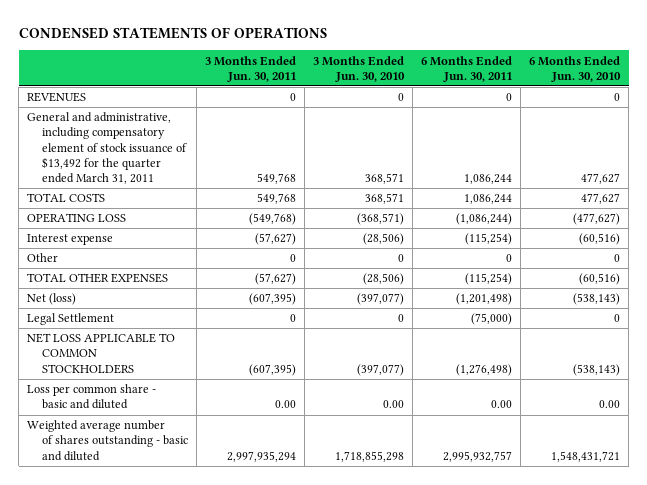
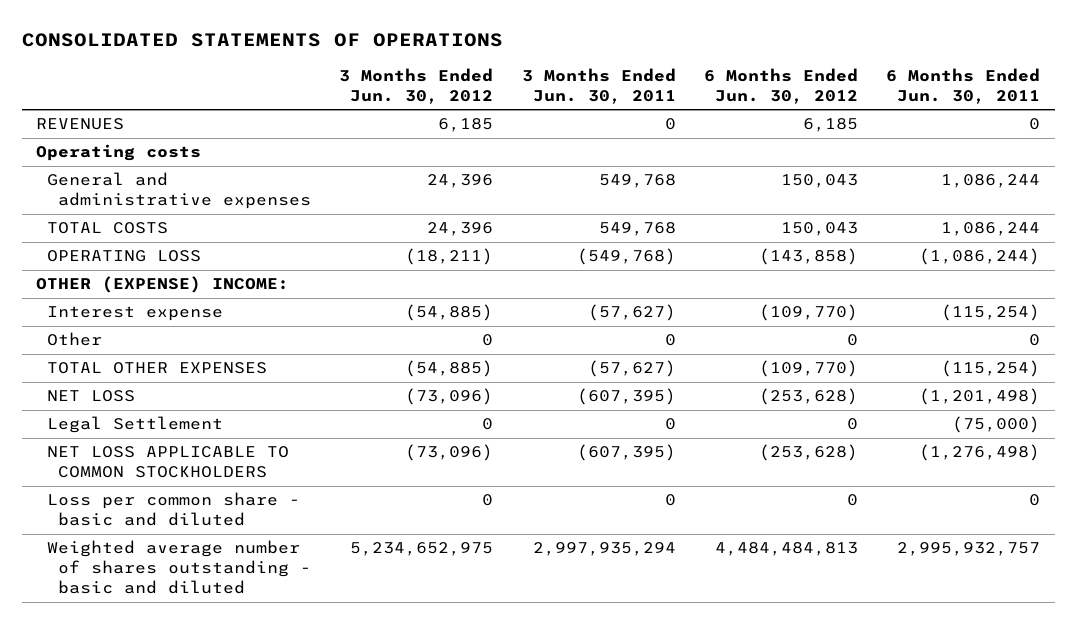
[18,26,327,39] CONDENSED STATEMENTS OF OPERATIONS -> [21,32,503,47] CONSOLIDATED STATEMENTS OF OPERATIONS
[313,55,406,82] 3 Months Ended Jun. 30, 2010 -> none
[529,55,622,82] 6 Months Ended Jun. 30, 2010 -> none
none -> [339,67,494,104] 3 Months Ended Jun. 30, 2012
none -> [704,67,859,104] 6 Months Ended Jun. 30, 2012
none -> [35,144,201,162] Operating costs
[27,112,187,185] General and administrative, including compensatory element of stock issuance of $13,492 for the quarter ended March 31, 2011 -> [46,172,312,210] General and administrative expenses
none -> [35,276,289,294] OTHER (EXPENSE) INCOME:
[27,293,77,306] Net (loss) -> [46,390,135,403] NET LOSS
[275,400,297,409] 0.00 -> [664,494,676,507] 0
[491,400,513,409] 0.00 -> [1029,494,1041,507] 0

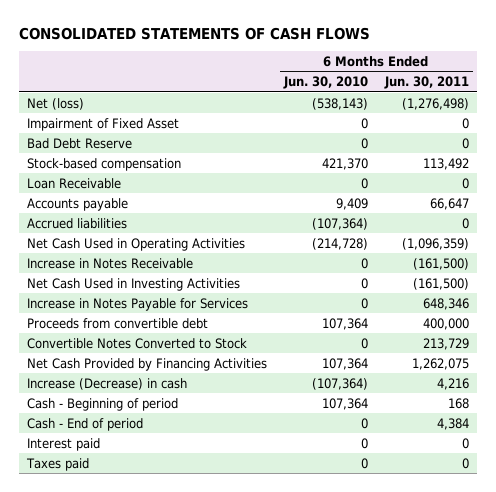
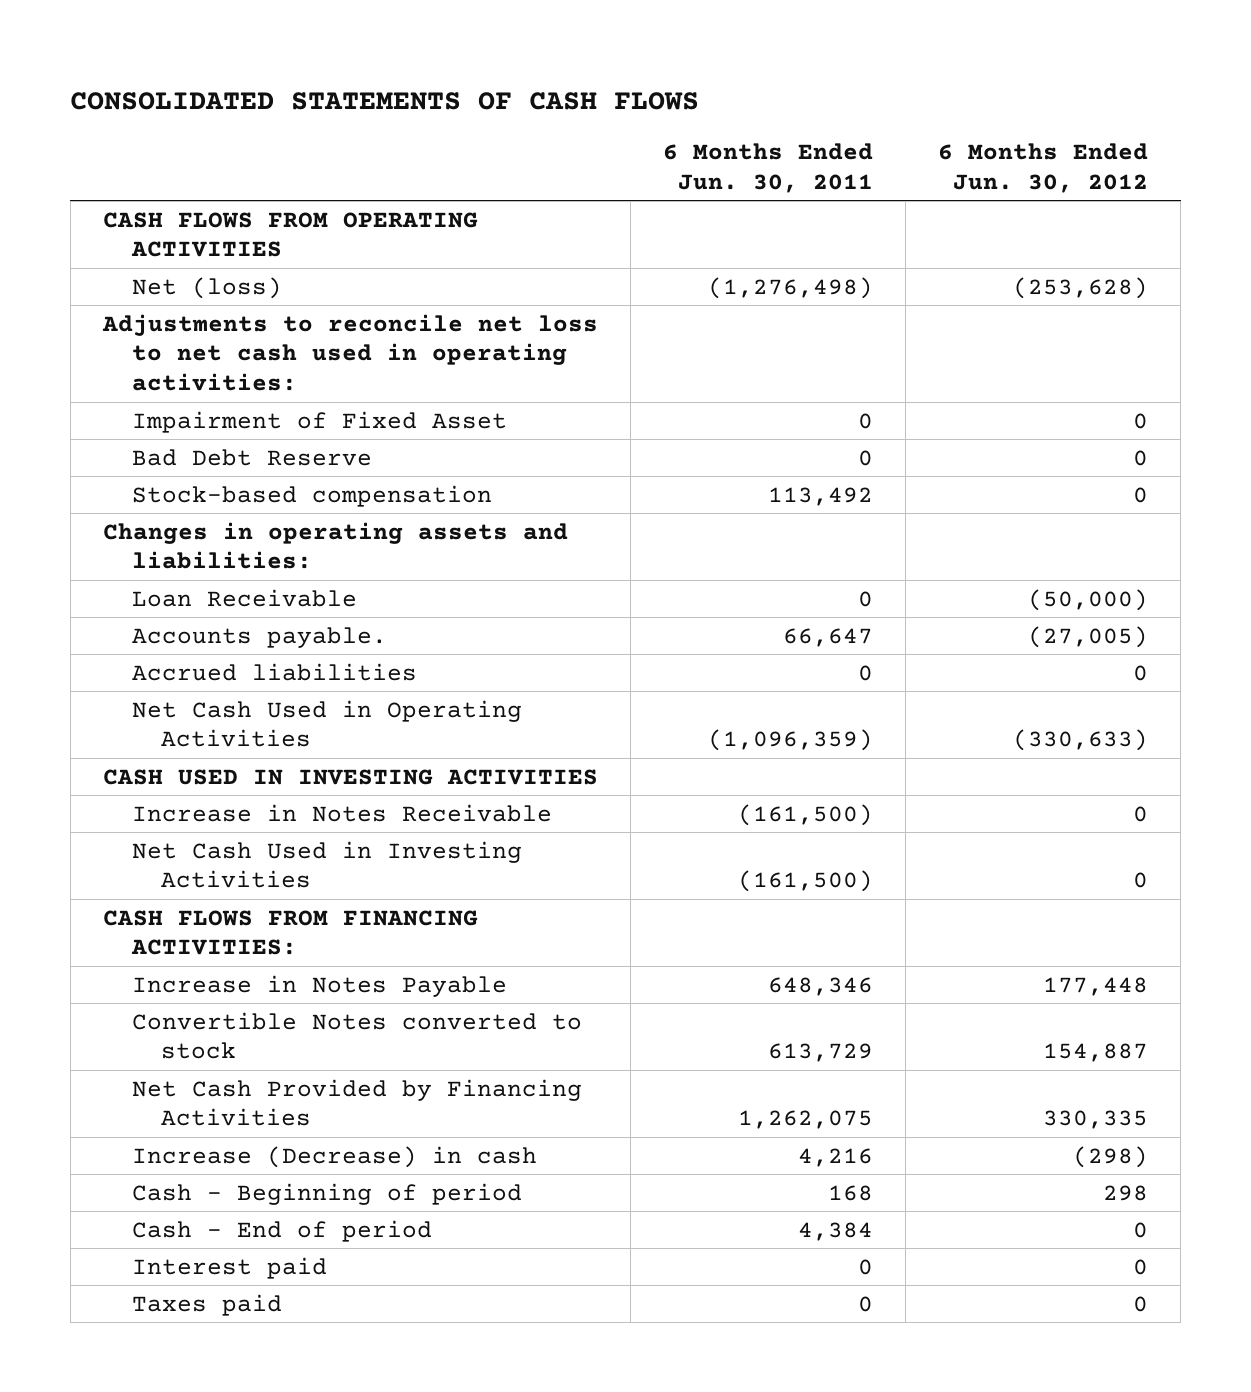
[283,76,369,90] Jun. 30, 2010 -> none
none -> [938,142,1149,193] 6 Months Ended Jun. 30, 2012
none -> [102,211,478,258] CASH FLOWS FROM OPERATING ACTIVITIES
none -> [101,313,598,392] Adjustments to reconcile net loss to net cash used in operating activities:
none -> [102,521,568,570] Changes in operating assets and liabilities:
[27,197,129,211] Accounts payable -> [132,626,388,648] Accounts payable.
none -> [102,768,598,785] CASH USED IN INVESTING ACTIVITIES
[27,317,209,329] Proceeds from convertible debt -> none
none -> [102,909,478,956] CASH FLOWS FROM FINANCING ACTIVITIES:
[27,297,249,311] Increase in Notes Payable for Services -> [132,974,508,997] Increase in Notes Payable
[27,337,248,349] Convertible Notes Converted to Stock -> [132,1011,583,1060] Convertible Notes converted to stock
[422,337,469,350] 213,729 -> [768,1043,874,1063] 613,729

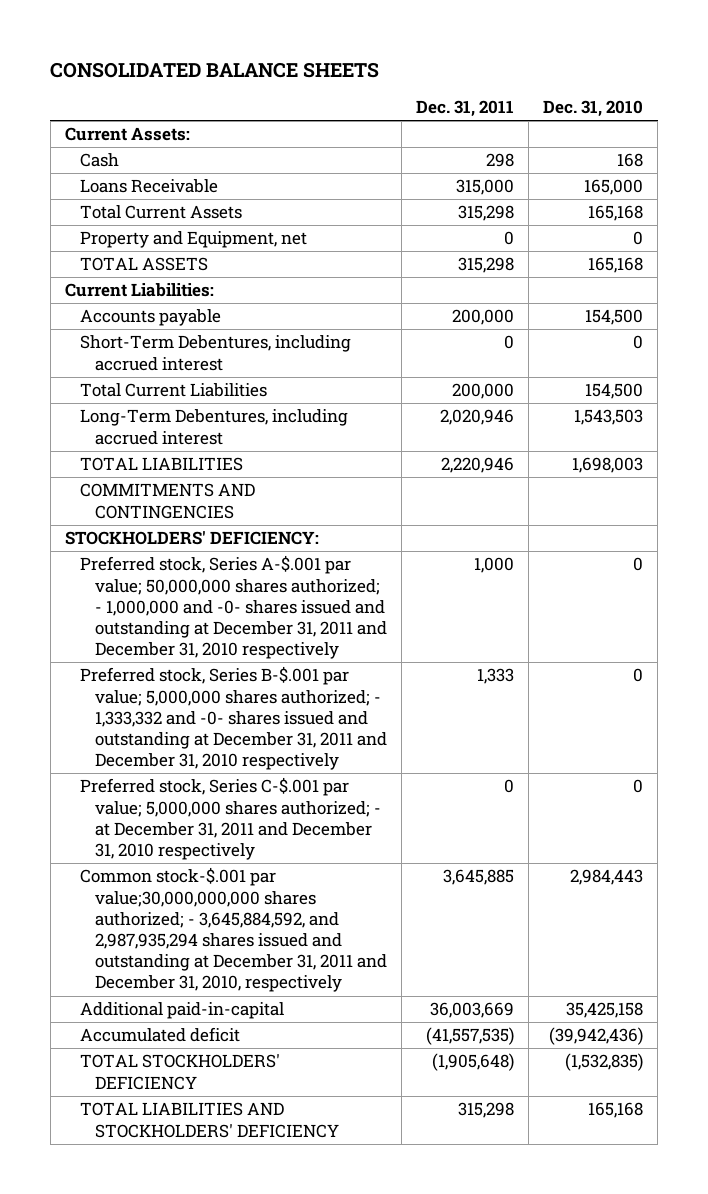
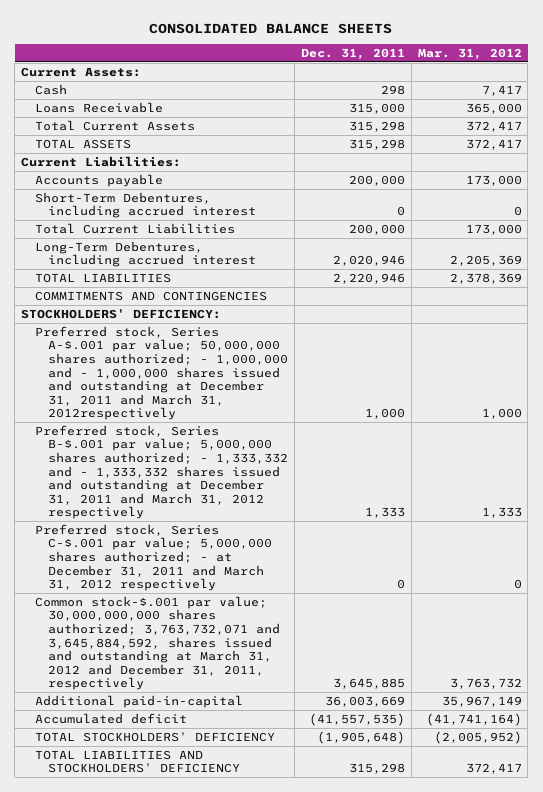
[543,100,644,118] Dec. 31, 2010 -> none
none -> [417,47,522,60] Mar. 31, 2012
[79,231,307,249] Property and Equipment, net -> none
[79,555,387,660] Preferred stock, Series A-$.001 par value; 50,000,000 shares authorized; - 1,000,000 and -0- shares issued and outstanding at December 31, 2011 and December 31, 2010 respectively -> [34,325,289,421] Preferred stock, Series A-$.001 par value; 50,000,000 shares authorized; - 1,000,000 and - 1,000,000 shares issued and outstanding at December 31, 2011 and March 31, 2012respectively
[79,666,387,771] Preferred stock, Series B-$.001 par value; 5,000,000 shares authorized; - 1,333,332 and -0- shares issued and outstanding at December 31, 2011 and December 31, 2010 respectively -> [34,424,289,520] Preferred stock, Series B-$.001 par value; 5,000,000 shares authorized; - 1,333,332 and - 1,333,332 shares issued and outstanding at December 31, 2011 and March 31, 2012 respectively
[79,777,381,861] Preferred stock, Series C-$.001 par value; 5,000,000 shares authorized; - at December 31, 2011 and December 31, 2010 respectively -> [34,523,273,592] Preferred stock, Series C-$.001 par value; 5,000,000 shares authorized; - at December 31, 2011 and March 31, 2012 respectively
[79,867,387,993] Common stock-$.001 par value;30,000,000,000 shares authorized; - 3,645,884,592, and 2,987,935,294 shares issued and outstanding at December 31, 2011 and December 31, 2010, respectively -> [34,595,281,691] Common stock-$.001 par value; 30,000,000,000 shares authorized; 3,763,732,071 and 3,645,884,592, shares issued and outstanding at March 31, 2012 and December 31, 2011, respectively

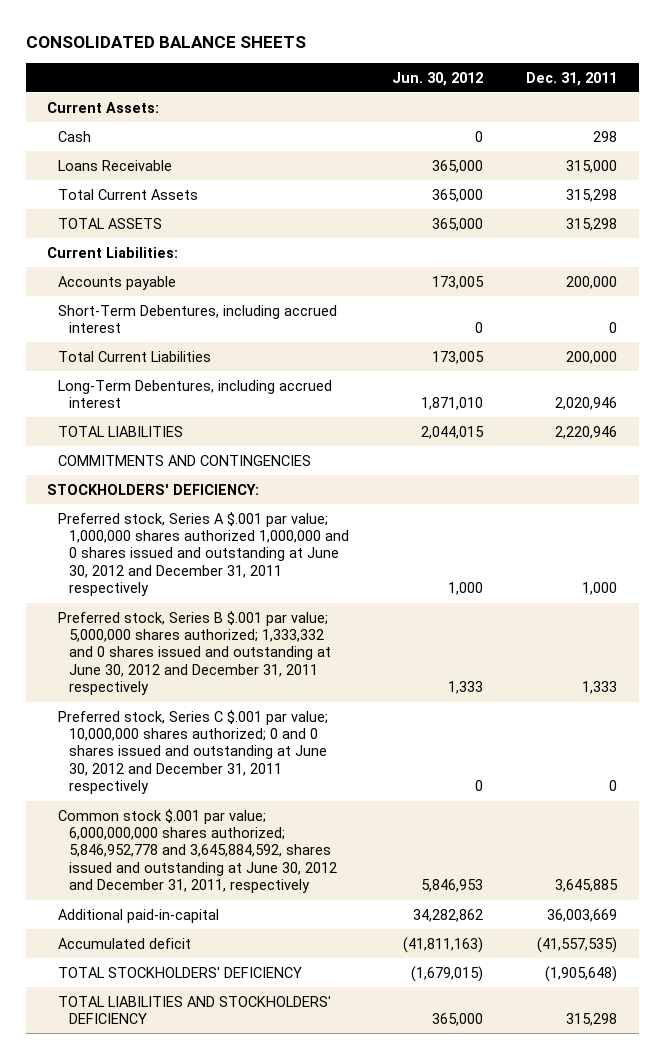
[417,47,522,60] Mar. 31, 2012 -> none
none -> [392,71,484,86] Jun. 30, 2012
[34,325,289,421] Preferred stock, Series A-$.001 par value; 50,000,000 shares authorized; - 1,000,000 and - 1,000,000 shares issued and outstanding at December 31, 2011 and March 31, 2012respectively -> [58,511,350,597] Preferred stock, Series A $.001 par value; 1,000,000 shares authorized 1,000,000 and 0 shares issued and outstanding at June 30, 2012 and December 31, 2011 respectively
[34,424,289,520] Preferred stock, Series B-$.001 par value; 5,000,000 shares authorized; - 1,333,332 and - 1,333,332 shares issued and outstanding at December 31, 2011 and March 31, 2012 respectively -> [58,610,332,696] Preferred stock, Series B $.001 par value; 5,000,000 shares authorized; 1,333,332 and 0 shares issued and outstanding at June 30, 2012 and December 31, 2011 respectively
[34,523,273,592] Preferred stock, Series C-$.001 par value; 5,000,000 shares authorized; - at December 31, 2011 and March 31, 2012 respectively -> [58,709,329,795] Preferred stock, Series C $.001 par value; 10,000,000 shares authorized; 0 and 0 shares issued and outstanding at June 30, 2012 and December 31, 2011 respectively
[34,595,281,691] Common stock-$.001 par value; 30,000,000,000 shares authorized; 3,763,732,071 and 3,645,884,592, shares issued and outstanding at March 31, 2012 and December 31, 2011, respectively -> [58,808,338,894] Common stock $.001 par value; 6,000,000,000 shares authorized; 5,846,952,778 and 3,645,884,592, shares issued and outstanding at June 30, 2012 and December 31, 2011, respectively

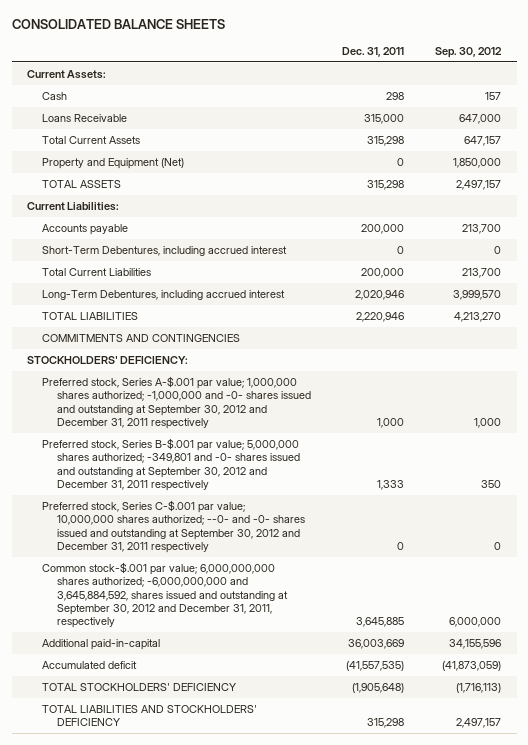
[392,71,484,86] Jun. 30, 2012 -> none
none -> [435,46,503,58] Sep. 30, 2012
none -> [42,157,185,169] Property and Equipment (Net)
[58,511,350,597] Preferred stock, Series A $.001 par value; 1,000,000 shares authorized 1,000,000 and 0 shares issued and outstanding at June 30, 2012 and December 31, 2011 respectively -> [42,375,312,430] Preferred stock, Series A-$.001 par value; 1,000,000 shares authorized; -1,000,000 and -0- shares issued and outstanding at September 30, 2012 and December 31, 2011 respectively
[58,610,332,696] Preferred stock, Series B $.001 par value; 5,000,000 shares authorized; 1,333,332 and 0 shares issued and outstanding at June 30, 2012 and December 31, 2011 respectively -> [42,437,301,492] Preferred stock, Series B-$.001 par value; 5,000,000 shares authorized; -349,801 and -0- shares issued and outstanding at September 30, 2012 and December 31, 2011 respectively
[58,709,329,795] Preferred stock, Series C $.001 par value; 10,000,000 shares authorized; 0 and 0 shares issued and outstanding at June 30, 2012 and December 31, 2011 respectively -> [42,499,306,554] Preferred stock, Series C-$.001 par value; 10,000,000 shares authorized; --0- and -0- shares issued and outstanding at September 30, 2012 and December 31, 2011 respectively
[58,808,338,894] Common stock $.001 par value; 6,000,000,000 shares authorized; 5,846,952,778 and 3,645,884,592, shares issued and outstanding at June 30, 2012 and December 31, 2011, respectively -> [42,561,289,629] Common stock-$.001 par value; 6,000,000,000 shares authorized; -6,000,000,000 and 3,645,884,592, shares issued and outstanding at September 30, 2012 and December 31, 2011, respectively

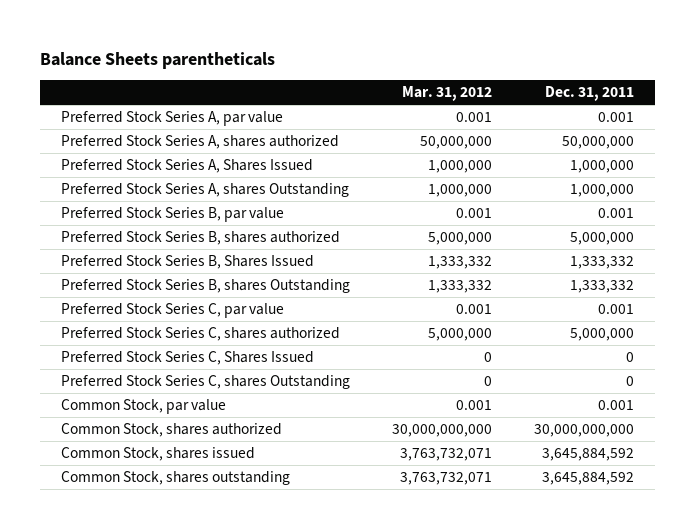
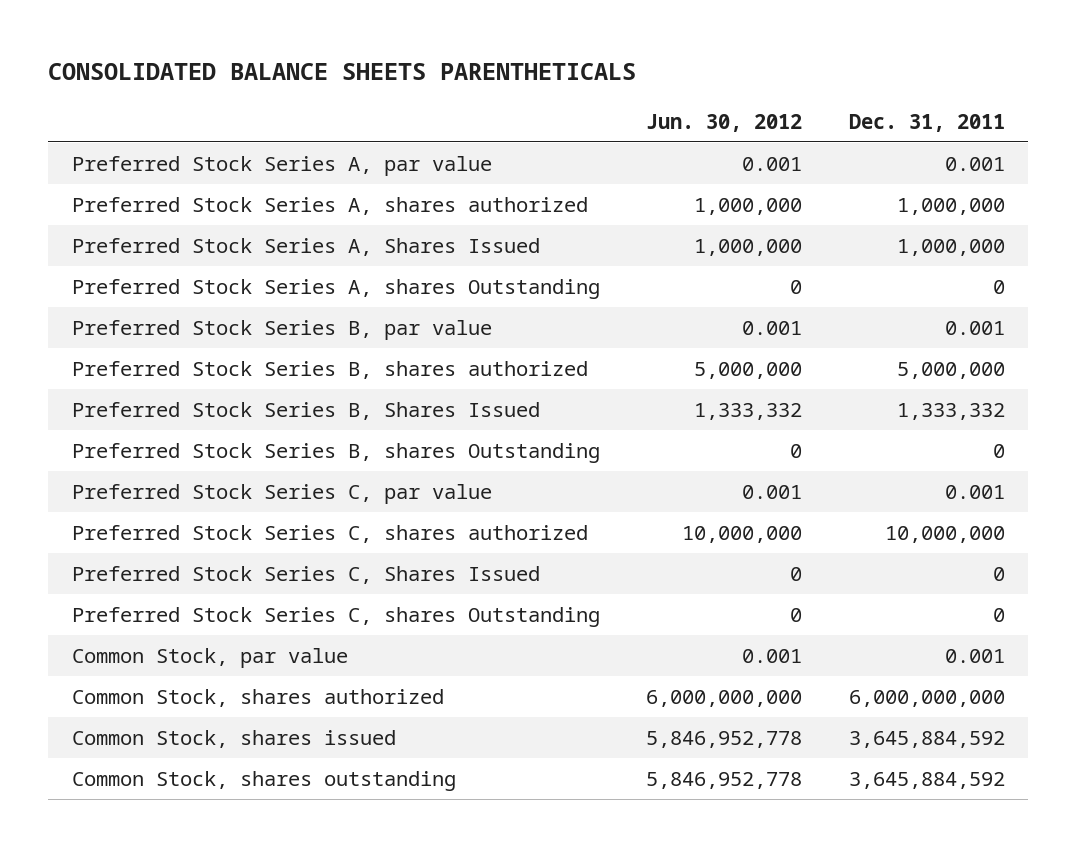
[40,51,276,69] Balance Sheets parentheticals -> [48,63,637,81] CONSOLIDATED BALANCE SHEETS PARENTHETICALS
[402,86,493,102] Mar. 31, 2012 -> none
none -> [646,113,803,132] Jun. 30, 2012
[562,136,635,150] 50,000,000 -> [896,198,1005,216] 1,000,000
[570,184,635,198] 1,000,000 -> [992,280,1005,295] 0
[570,280,635,294] 1,333,332 -> [992,444,1005,459] 0
[570,328,635,342] 5,000,000 -> [884,526,1005,544] 10,000,000
[534,424,635,438] 30,000,000,000 -> [848,690,1005,708] 6,000,000,000

